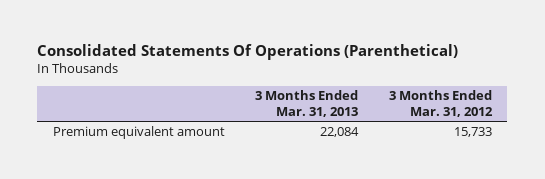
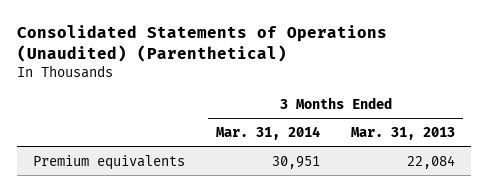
[37,44,459,61] Consolidated Statements Of Operations (Parenthetical) -> [16,24,387,62] Consolidated Statements of Operations (Unaudited) (Parenthetical)
[389,89,494,117] 3 Months Ended Mar. 31, 2012 -> none
none -> [215,125,320,140] Mar. 31, 2014
[52,126,225,140] Premium equivalent amount -> [32,154,185,170] Premium equivalents

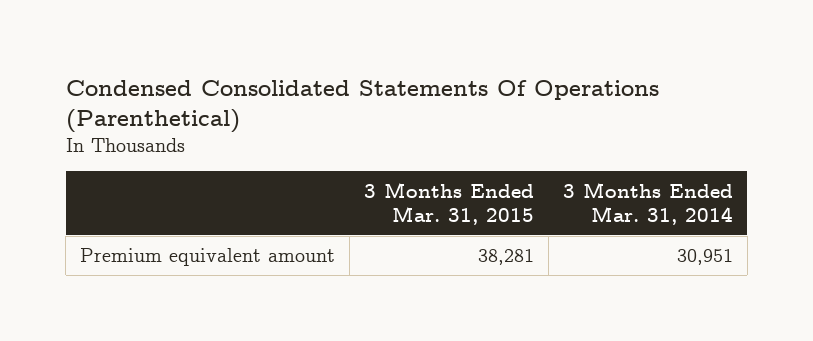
[16,24,387,62] Consolidated Statements of Operations (Unaudited) (Parenthetical) -> [65,79,659,133] Condensed Consolidated Statements Of Operations (Parenthetical)
[351,126,456,140] Mar. 31, 2013 -> none
none -> [364,181,535,225] 3 Months Ended Mar. 31, 2015
[32,154,185,170] Premium equivalents -> [80,248,336,267] Premium equivalent amount

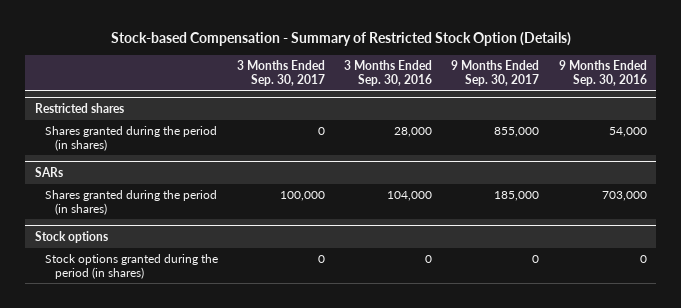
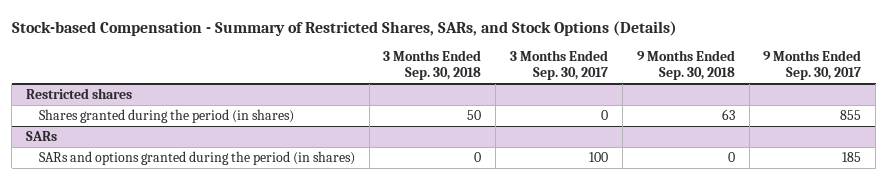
[110,32,571,47] Stock-based Compensation - Summary of Restricted Stock Option (Details) -> [11,20,677,36] Stock-based Compensation - Summary of Restricted Shares, SARs, and Stock Options (Details)
[344,60,433,86] 3 Months Ended Sep. 30, 2016 -> none
[558,60,647,86] 9 Months Ended Sep. 30, 2016 -> none
none -> [383,49,482,81] 3 Months Ended Sep. 30, 2018
none -> [636,49,735,81] 9 Months Ended Sep. 30, 2018
[494,127,540,138] 855,000 -> [840,109,862,120] 855
[45,190,218,215] Shares granted during the period (in shares) -> none
[34,230,108,243] Stock options -> none
[45,254,219,279] Stock options granted during the period (in shares) -> [38,150,355,165] SARs and options granted during the period (in shares)
[318,255,326,264] 0 -> [589,151,609,162] 100
[532,255,540,264] 0 -> [842,151,862,162] 185

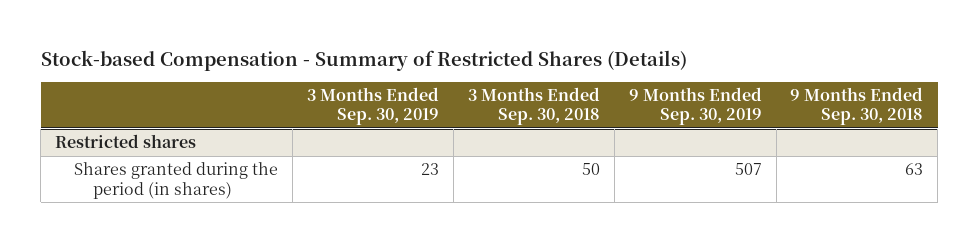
[11,20,677,36] Stock-based Compensation - Summary of Restricted Shares, SARs, and Stock Options (Details) -> [40,49,687,71] Stock-based Compensation - Summary of Restricted Shares (Details)
[510,49,609,81] 3 Months Ended Sep. 30, 2017 -> none
[763,49,862,81] 9 Months Ended Sep. 30, 2017 -> none
none -> [306,87,439,126] 3 Months Ended Sep. 30, 2019
none -> [628,87,762,126] 9 Months Ended Sep. 30, 2019
[26,130,58,141] SARs -> none
[38,150,355,165] SARs and options granted during the period (in shares) -> none

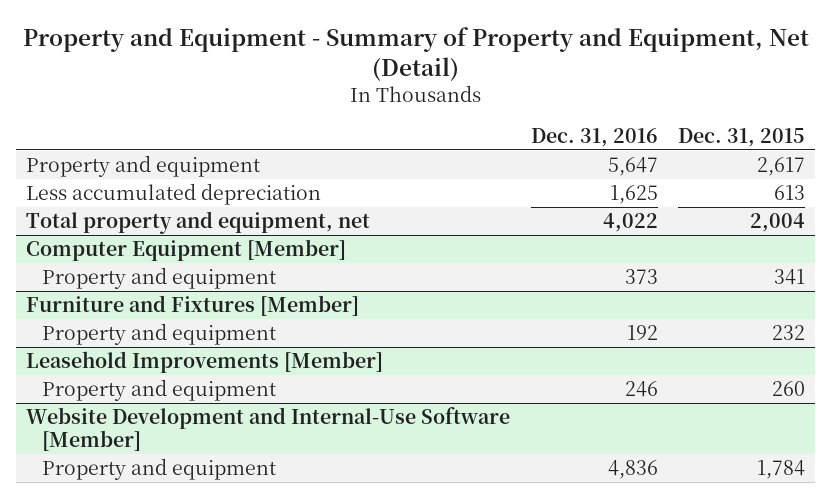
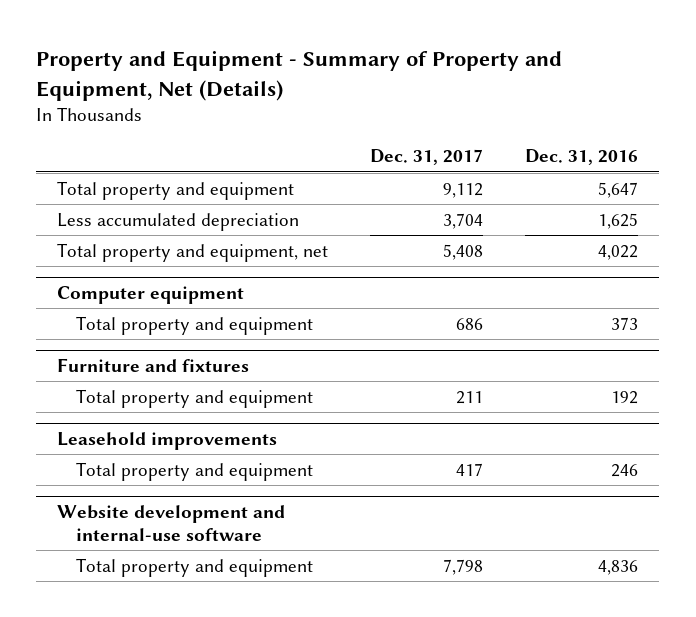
[22,27,809,82] Property and Equipment - Summary of Property and Equipment, Net (Detail) -> [36,50,563,101] Property and Equipment - Summary of Property and Equipment, Net (Details)
[677,127,805,147] Dec. 31, 2015 -> none
none -> [370,149,484,166] Dec. 31, 2017
[26,155,261,178] Property and equipment -> [57,180,295,200] Total property and equipment
[26,239,347,262] Computer Equipment [Member] -> [57,286,245,305] Computer equipment
[42,267,277,290] Property and equipment -> [76,315,314,335] Total property and equipment
[26,295,360,317] Furniture and Fixtures [Member] -> [57,358,250,373] Furniture and fixtures
[42,323,277,346] Property and equipment -> [76,388,314,408] Total property and equipment
[26,351,384,374] Leasehold Improvements [Member] -> [57,432,278,451] Leasehold improvements
[42,379,277,402] Property and equipment -> [76,461,314,481] Total property and equipment
[26,407,511,452] Website Development and Internal-Use Software [Member] -> [57,505,286,541] Website development and internal-use software
[42,458,277,481] Property and equipment -> [76,557,314,577] Total property and equipment

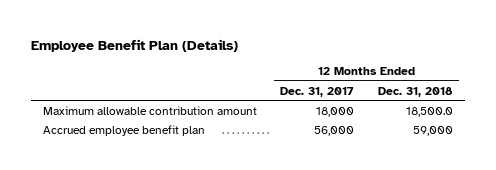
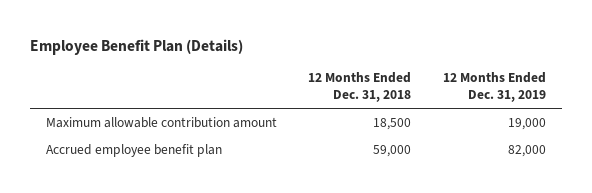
[280,86,355,97] Dec. 31, 2017 -> none
none -> [442,72,546,103] 12 Months Ended Dec. 31, 2019
[406,106,454,117] 18,500.0 -> [373,117,412,130] 18,500

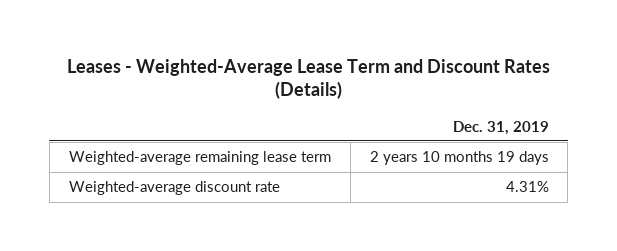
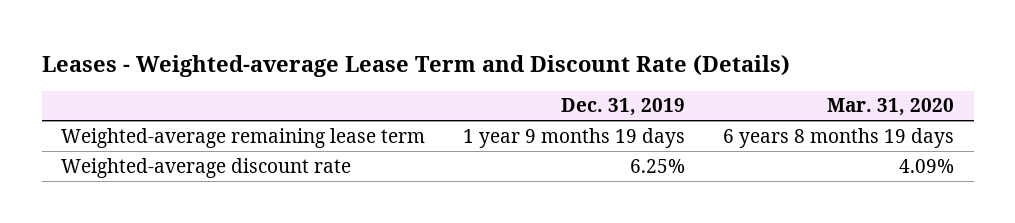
[66,58,550,100] Leases - Weighted-Average Lease Term and Discount Rates (Details) -> [41,54,790,77] Leases - Weighted-average Lease Term and Discount Rate (Details)
none -> [827,98,955,117] Mar. 31, 2020
[369,151,549,166] 2 years 10 months 19 days -> [463,127,686,148] 1 year 9 months 19 days
[505,181,549,193] 4.31% -> [630,158,686,173] 6.25%

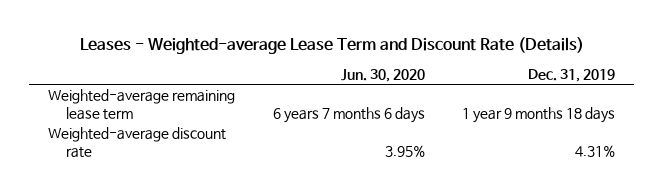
[827,98,955,117] Mar. 31, 2020 -> none
none -> [340,68,425,82] Jun. 30, 2020
[463,127,686,148] 1 year 9 months 19 days -> [462,106,616,123] 1 year 9 months 18 days
[630,158,686,173] 6.25% -> [575,144,616,157] 4.31%

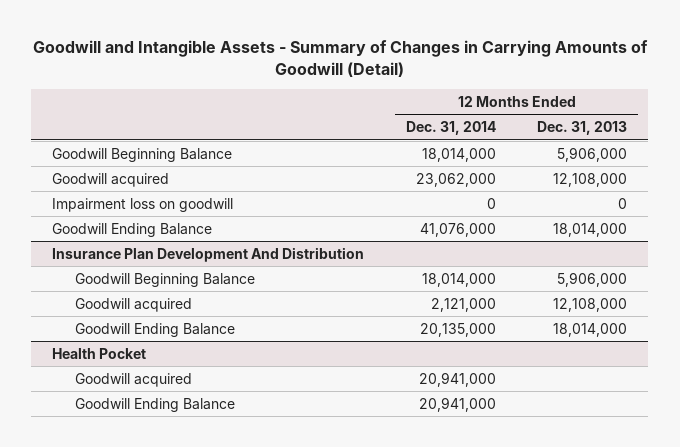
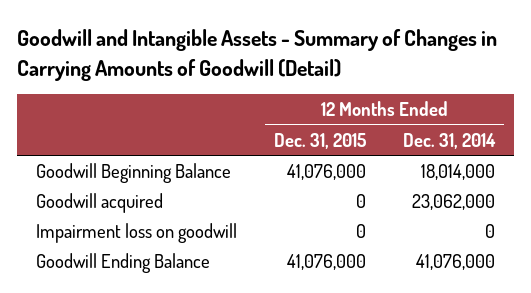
[537,121,628,136] Dec. 31, 2013 -> none
none -> [274,132,367,149] Dec. 31, 2015
[52,246,365,262] Insurance Plan Development And Distribution -> none
[74,272,255,287] Goodwill Beginning Balance -> none
[74,297,192,312] Goodwill acquired -> none
[74,322,235,337] Goodwill Ending Balance -> none
[52,347,147,359] Health Pocket -> none
[74,372,192,387] Goodwill acquired -> none
[74,397,235,412] Goodwill Ending Balance -> none

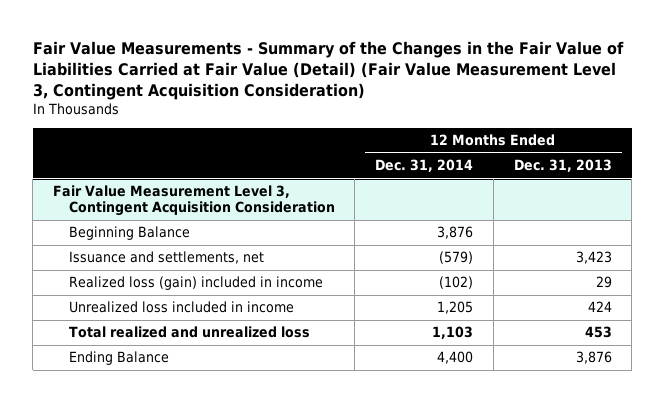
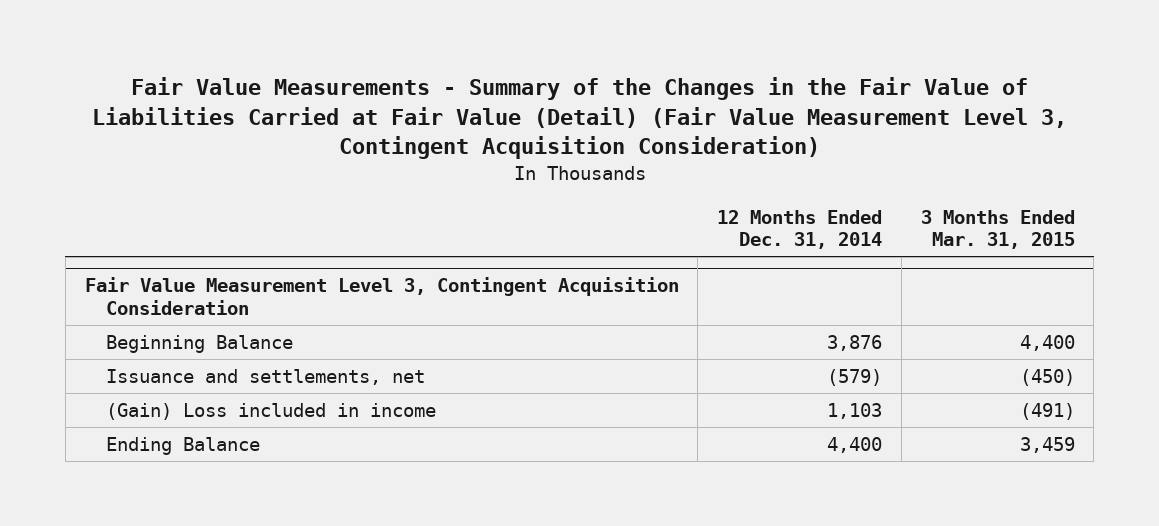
[513,159,612,173] Dec. 31, 2013 -> none
none -> [920,209,1075,250] 3 Months Ended Mar. 31, 2015
[68,276,323,291] Realized loss (gain) included in income -> none
[68,301,294,314] Unrealized loss included in income -> none
[68,326,310,339] Total realized and unrealized loss -> [106,403,437,421] (Gain) Loss included in income

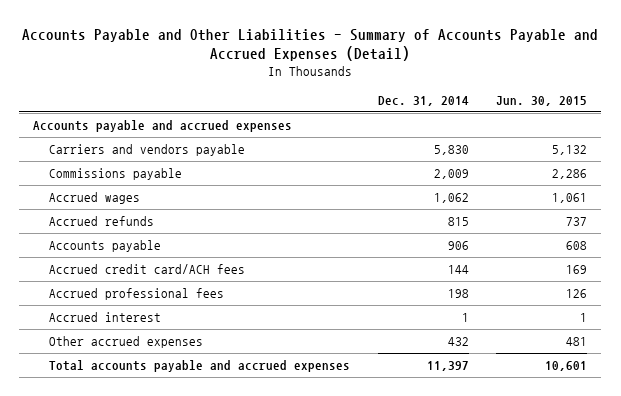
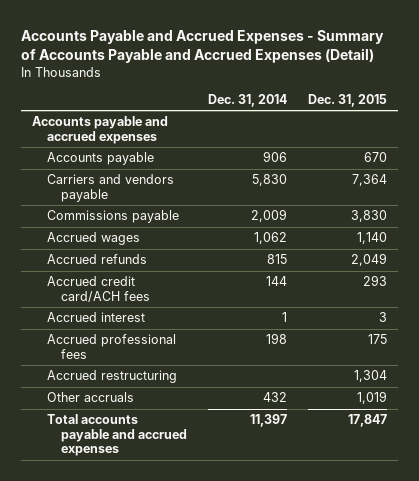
[22,28,599,62] Accounts Payable and Other Liabilities - Summary of Accounts Payable and Accrued Expenses (Detail) -> [21,29,385,63] Accounts Payable and Accrued Expenses - Summary of Accounts Payable and Accrued Expenses (Detail)
[496,95,588,106] Jun. 30, 2015 -> none
none -> [308,94,388,108] Dec. 31, 2015
[48,240,161,253] Accounts payable -> [46,152,154,166] Accounts payable
[48,288,224,301] Accrued professional fees -> [46,334,176,359] Accrued professional fees
none -> [46,370,177,384] Accrued restructuring
[48,336,203,349] Other accrued expenses -> [46,392,134,403] Other accruals

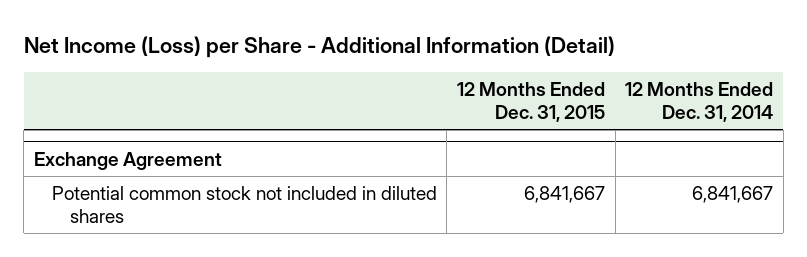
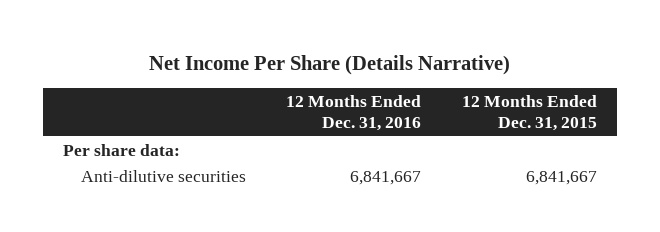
[23,36,615,59] Net Income (Loss) per Share - Additional Information (Detail) -> [148,55,510,76] Net Income Per Share (Details Narrative)
[625,82,774,122] 12 Months Ended Dec. 31, 2014 -> none
none -> [286,94,422,132] 12 Months Ended Dec. 31, 2016
[33,151,222,170] Exchange Agreement -> none
none -> [63,143,181,156] Per share data:
[51,186,437,223] Potential common stock not included in diluted shares -> [81,169,247,182] Anti-dilutive securities

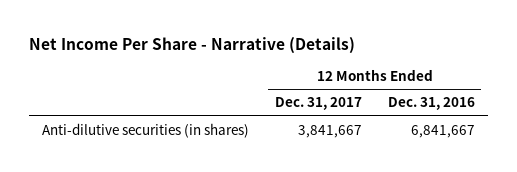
[148,55,510,76] Net Income Per Share (Details Narrative) -> [28,36,355,54] Net Income Per Share - Narrative (Details)
[461,94,597,132] 12 Months Ended Dec. 31, 2015 -> none
none -> [274,97,362,111] Dec. 31, 2017
[63,143,181,156] Per share data: -> none
[81,169,247,182] Anti-dilutive securities -> [41,123,249,139] Anti-dilutive securities (in shares)

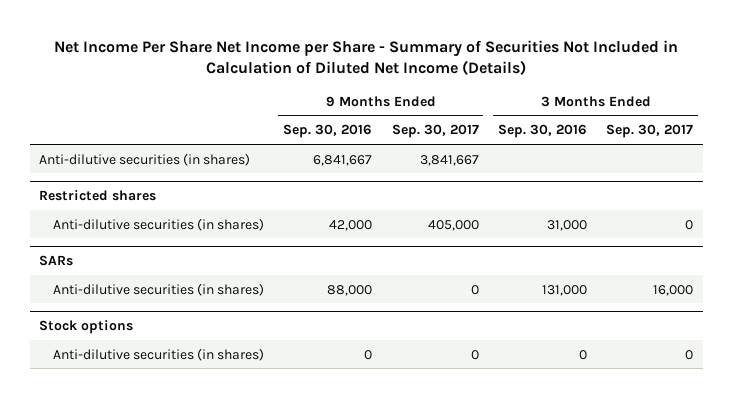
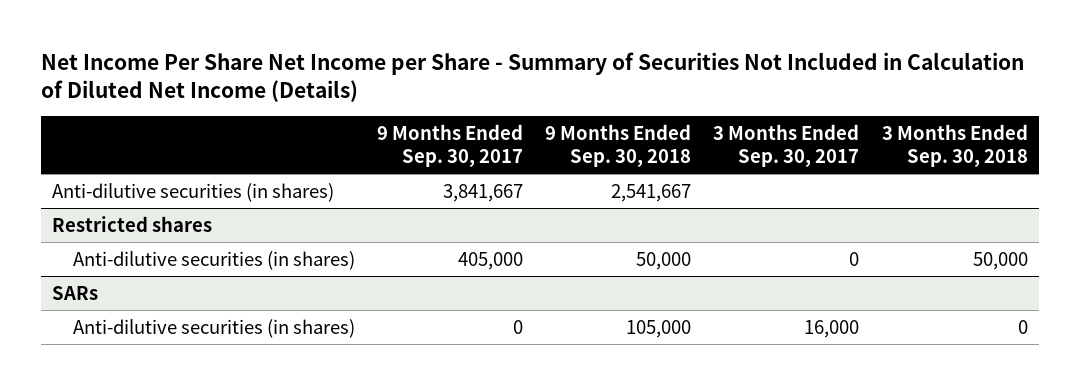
[283,124,373,139] Sep. 30, 2016 -> none
[497,124,587,139] Sep. 30, 2016 -> none
none -> [545,123,692,167] 9 Months Ended Sep. 30, 2018
none -> [881,123,1028,167] 3 Months Ended Sep. 30, 2018
[39,320,134,335] Stock options -> none
[52,347,264,361] Anti-dilutive securities (in shares) -> none

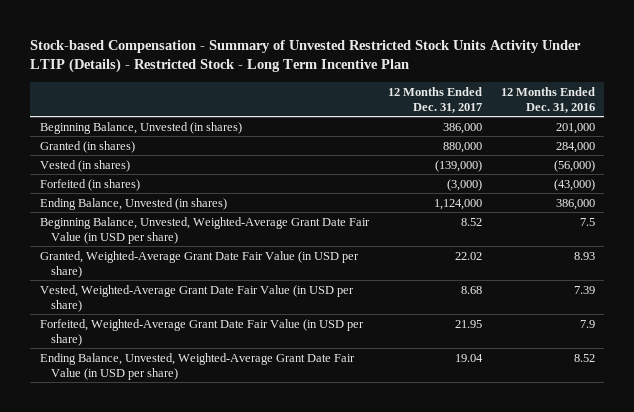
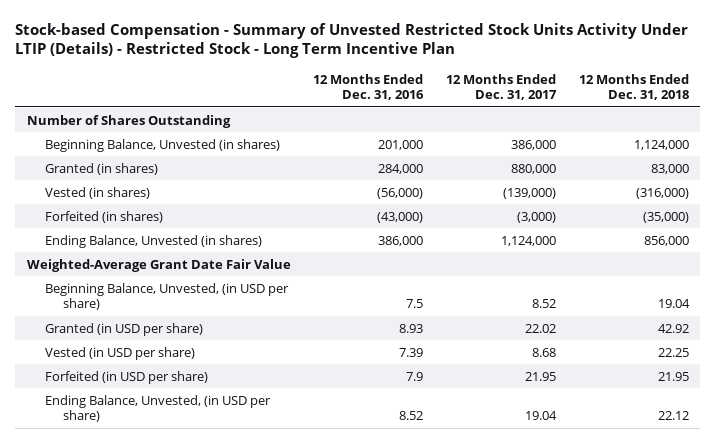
none -> [578,73,689,101] 12 Months Ended Dec. 31, 2018
none -> [26,114,231,128] Number of Shares Outstanding
none -> [26,258,291,272] Weighted-Average Grant Date Fair Value
[39,216,370,244] Beginning Balance, Unvested, Weighted-Average Grant Date Fair Value (in USD per share) -> [44,282,289,311] Beginning Balance, Unvested, (in USD per share)
[39,250,359,278] Granted, Weighted-Average Grant Date Fair Value (in USD per share) -> [44,322,203,336] Granted (in USD per share)
[39,284,354,312] Vested, Weighted-Average Grant Date Fair Value (in USD per share) -> [44,346,195,360] Vested (in USD per share)
[39,318,364,346] Forfeited, Weighted-Average Grant Date Fair Value (in USD per share) -> [44,370,208,384] Forfeited (in USD per share)
[39,352,355,380] Ending Balance, Unvested, Weighted-Average Grant Date Fair Value (in USD per share) -> [44,394,271,423] Ending Balance, Unvested, (in USD per share)

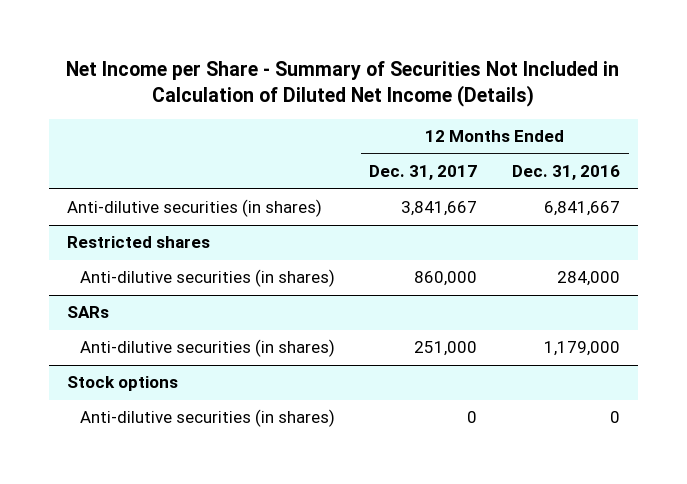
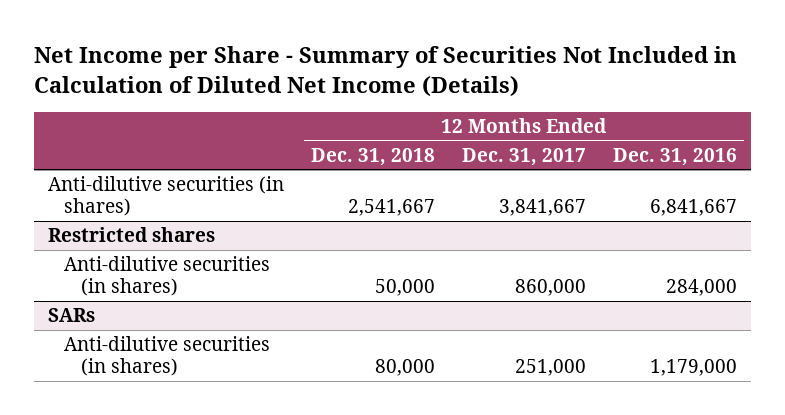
none -> [310,147,435,166] Dec. 31, 2018
[66,376,178,392] Stock options -> none
[79,409,335,428] Anti-dilutive securities (in shares) -> none

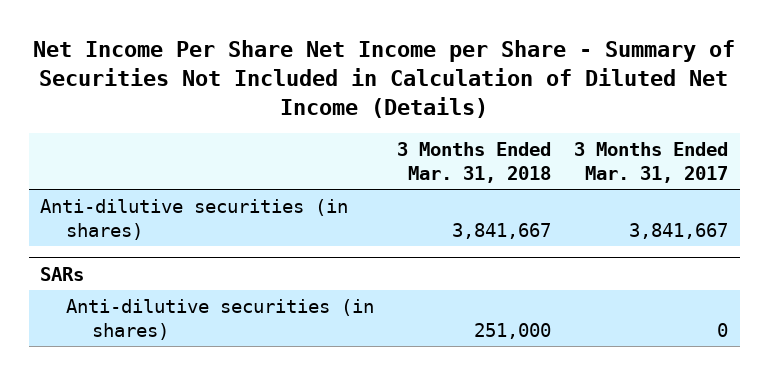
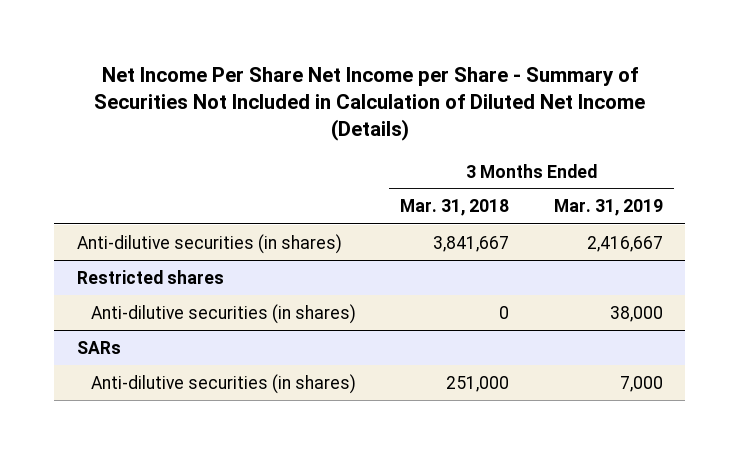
[574,142,729,183] 3 Months Ended Mar. 31, 2017 -> none
none -> [553,199,663,217] Mar. 31, 2019
none -> [76,269,224,284] Restricted shares
none -> [90,303,356,324] Anti-dilutive securities (in shares)

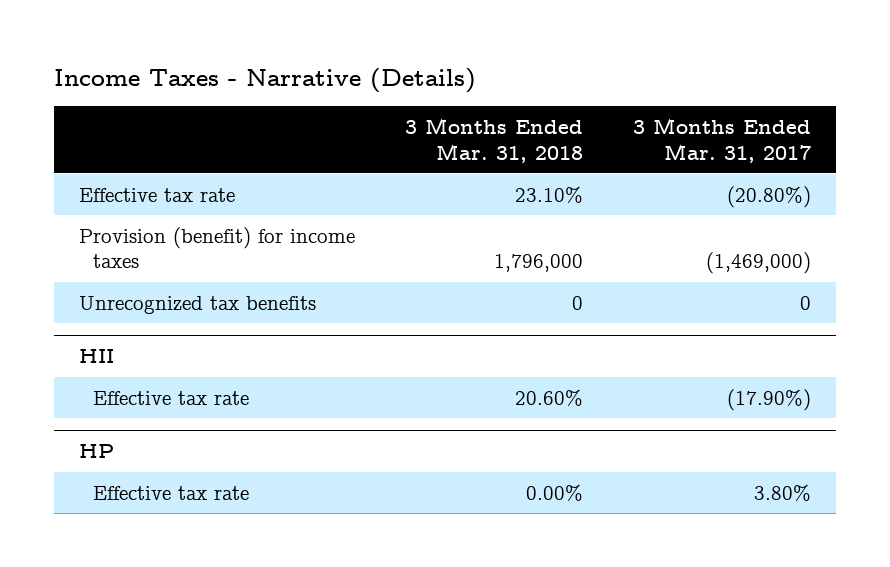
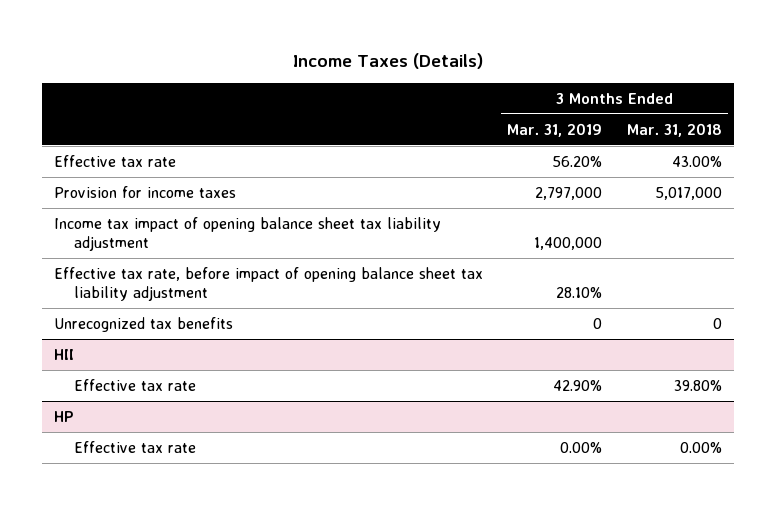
[54,67,477,93] Income Taxes - Narrative (Details) -> [292,52,483,69] Income Taxes (Details)
[632,117,811,163] 3 Months Ended Mar. 31, 2017 -> none
none -> [507,122,603,137] Mar. 31, 2019
[514,185,583,203] 23.10% -> [671,155,722,167] 43.00%
[79,226,356,269] Provision (benefit) for income taxes -> [54,185,237,198] Provision for income taxes
[493,254,583,273] 1,796,000 -> [654,186,722,200] 5,017,000
none -> [54,216,442,251] Income tax impact of opening balance sheet tax liability adjustment
none -> [54,266,484,301] Effective tax rate, before impact of opening balance sheet tax liability adjustment
[514,388,583,406] 20.60% -> [673,379,722,391] 39.80%

